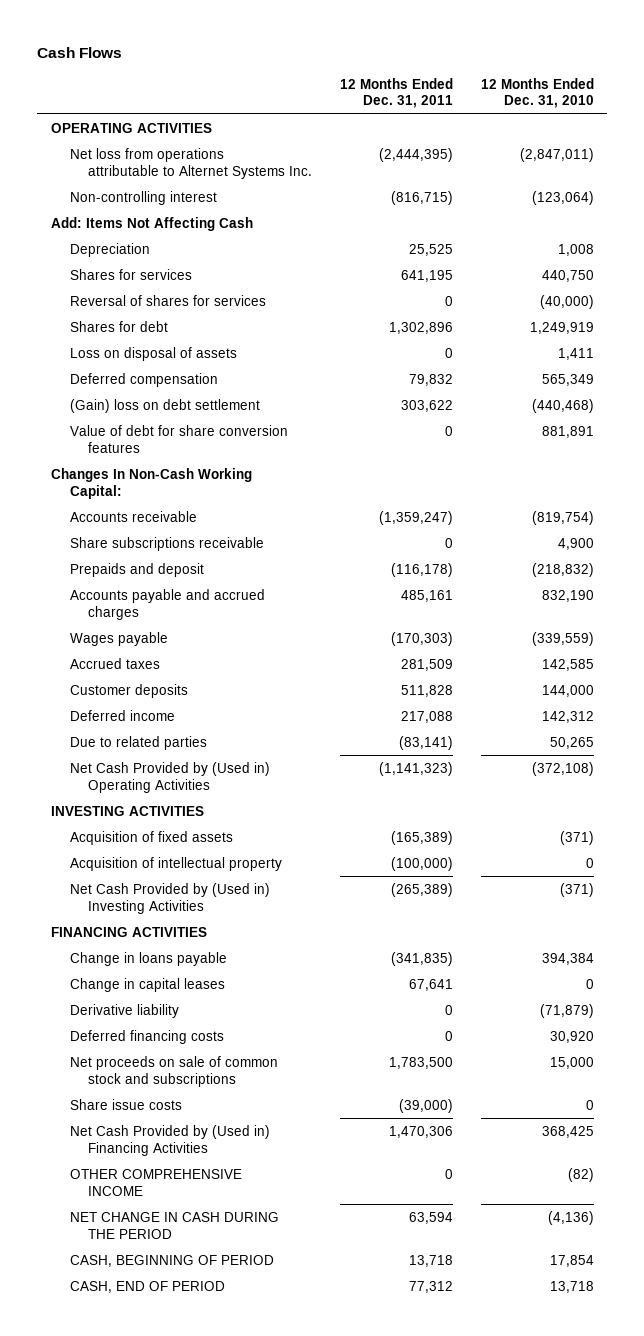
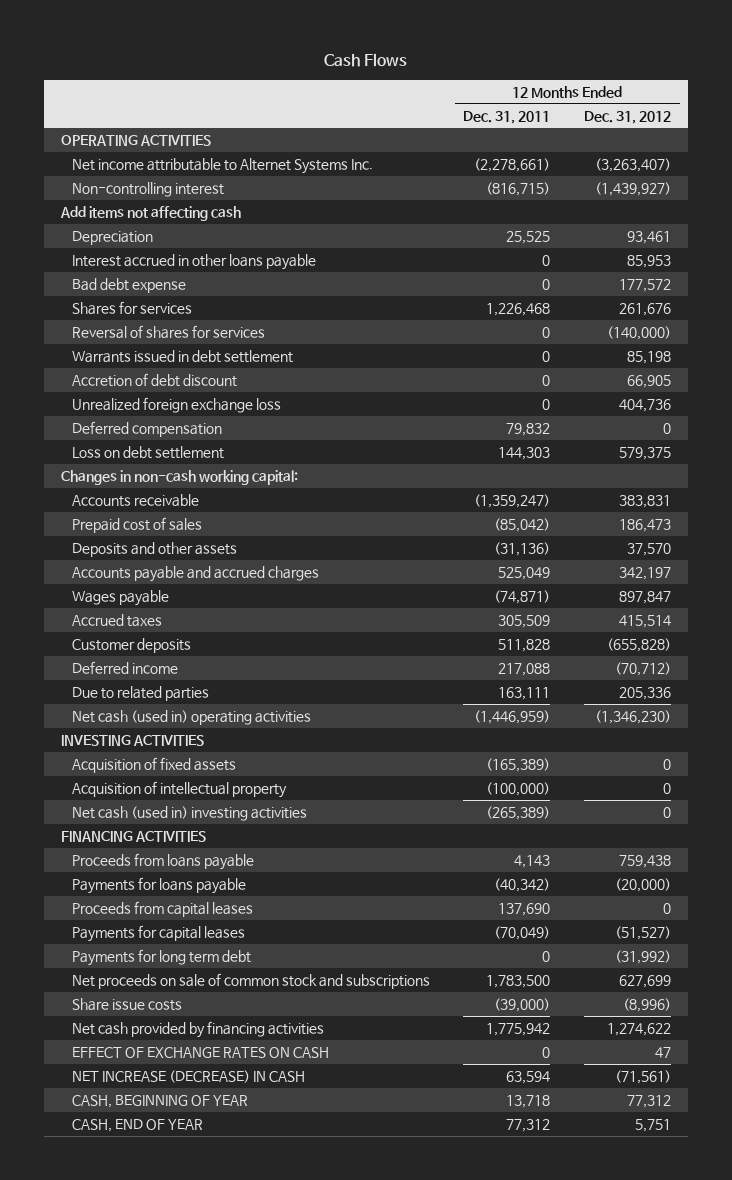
[480,77,594,109] 12 Months Ended Dec. 31, 2010 -> none
none -> [584,110,672,124] Dec. 31, 2012
[69,147,313,179] Net loss from operations attributable to Alternet Systems Inc. -> [71,157,373,174] Net income attributable to Alternet Systems Inc.
[379,147,454,162] (2,444,395) -> [474,157,551,172] (2,278,661)
[50,216,253,231] Add: Items Not Affecting Cash -> [59,205,241,221] Add items not affecting cash
none -> [71,253,316,270] Interest accrued in other loans payable
none -> [71,277,186,293] Bad debt expense
[401,269,454,282] 641,195 -> [486,302,551,316] 1,226,468
[69,320,168,332] Shares for debt -> none
[69,346,237,361] Loss on disposal of assets -> none
none -> [71,349,293,363] Warrants issued in debt settlement
none -> [71,372,237,387] Accretion of debt discount
none -> [71,396,281,413] Unrealized foreign exchange loss
[69,424,288,453] Value of debt for share conversion features -> none
[69,398,260,413] (Gain) loss on debt settlement -> [71,445,224,459] Loss on debt settlement
[401,399,454,412] 303,622 -> [498,446,551,460] 144,303
[50,467,252,499] Changes In Non-Cash Working Capital: -> [60,469,298,485] Changes in non-cash working capital:
[69,536,264,551] Share subscriptions receivable -> none
[69,562,204,577] Prepaids and deposit -> none
none -> [71,516,202,533] Prepaid cost of sales
none -> [71,541,237,557] Deposits and other assets
[401,589,454,602] 485,161 -> [498,566,551,580] 525,049
[391,631,454,646] (170,303) -> [494,589,551,604] (74,871)
[401,658,454,671] 281,509 -> [498,614,551,628] 305,509
[399,735,454,750] (83,141) -> [498,686,551,700] 163,111
[69,761,270,793] Net Cash Provided by (Used in) Operating Activities -> [71,709,311,725] Net cash (used in) operating activities
[379,761,454,776] (1,141,323) -> [474,709,551,724] (1,446,959)
[69,882,270,914] Net Cash Provided by (Used in) Investing Activities -> [71,805,307,821] Net cash (used in) investing activities
[69,951,227,966] Change in loans payable -> none
[69,1003,179,1018] Derivative liability -> none
[69,1029,224,1044] Deferred financing costs -> none
none -> [71,852,254,870] Proceeds from loans payable
none -> [71,876,246,894] Payments for loans payable
[69,977,225,992] Change in capital leases -> [71,900,253,917] Proceeds from capital leases
[409,978,454,991] 67,641 -> [498,902,551,916] 137,690
none -> [71,924,245,942] Payments for capital leases
none -> [71,948,251,966] Payments for long term debt
[69,1168,242,1196] OTHER COMPREHENSIVE INCOME -> none
[69,1124,270,1156] Net Cash Provided by (Used in) Financing Activities -> [71,1020,324,1038] Net cash provided by financing activities
[389,1125,454,1138] 1,470,306 -> [486,1022,551,1036] 1,775,942
none -> [71,1046,329,1058] EFFECT OF EXCHANGE RATES ON CASH
[69,1211,279,1239] NET CHANGE IN CASH DURING THE PERIOD -> [71,1069,305,1083] NET INCREASE (DECREASE) IN CASH
[69,1254,274,1267] CASH, BEGINNING OF PERIOD -> [71,1094,248,1108] CASH, BEGINNING OF YEAR
[69,1280,225,1293] CASH, END OF PERIOD -> [71,1118,203,1132] CASH, END OF YEAR

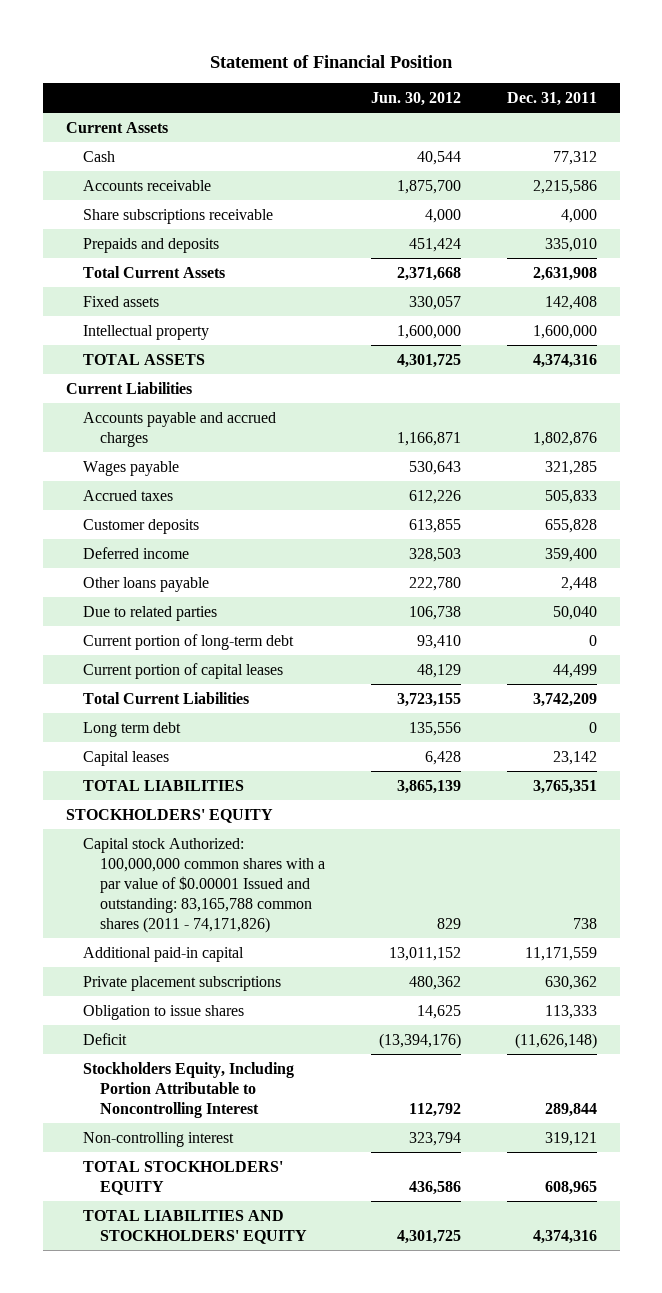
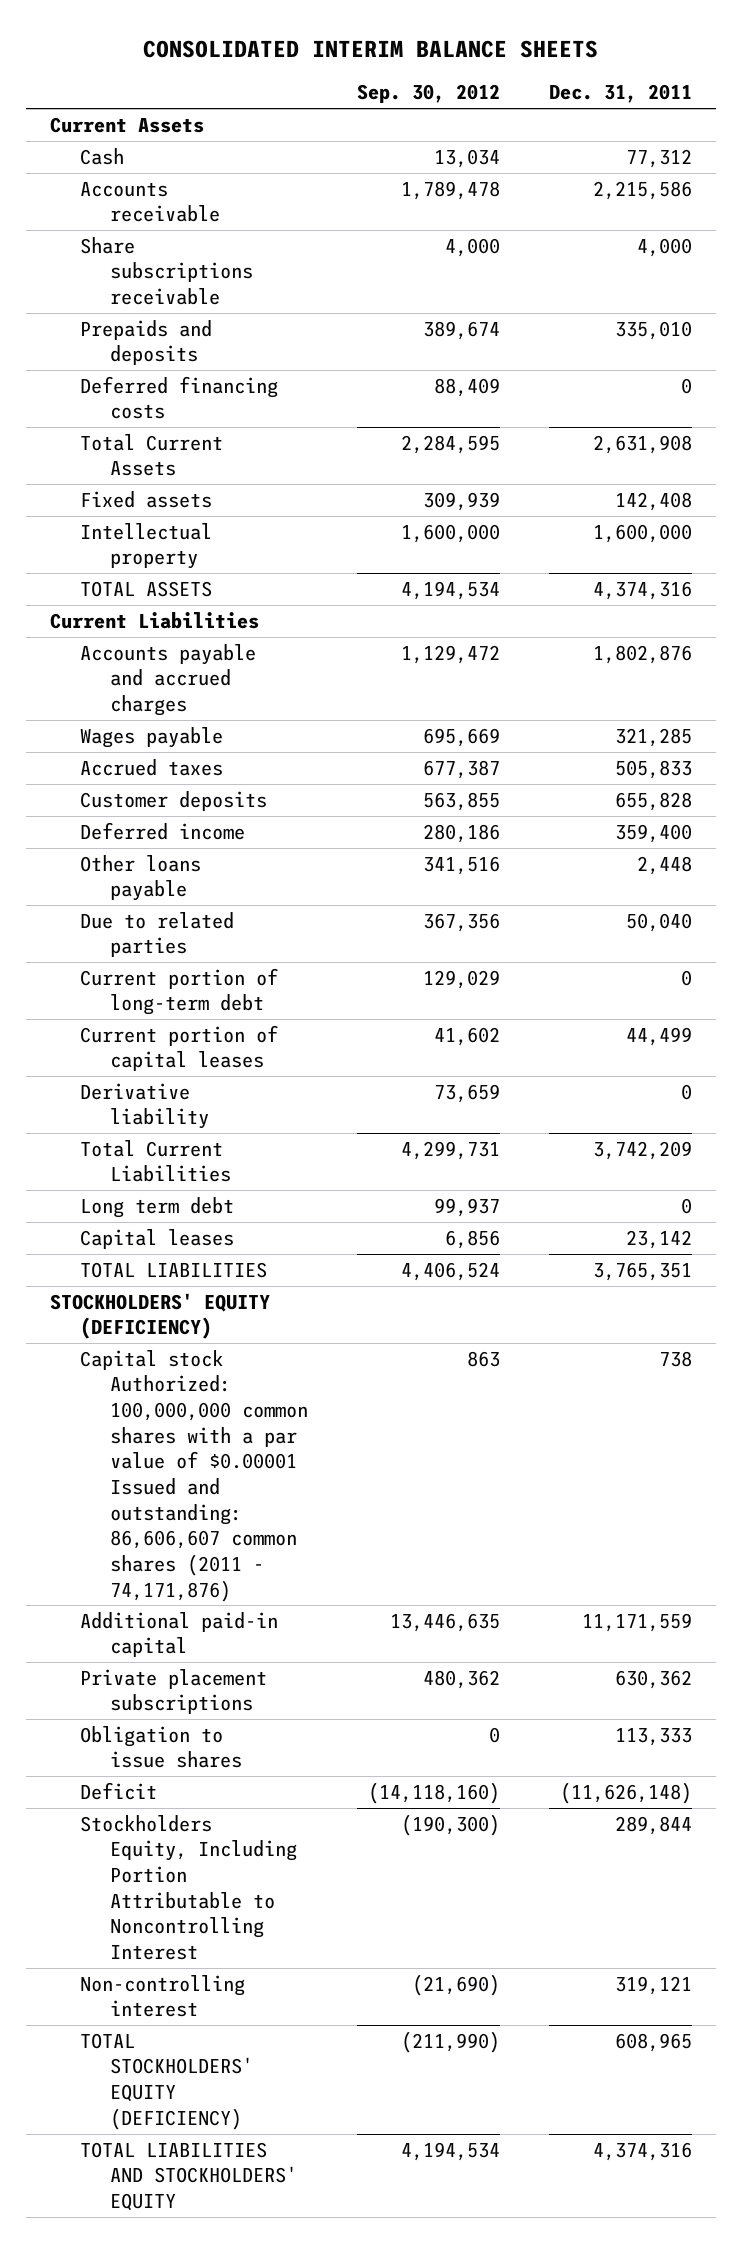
[210,54,454,68] Statement of Financial Position -> [143,39,599,58] CONSOLIDATED INTERIM BALANCE SHEETS
[370,92,461,107] Jun. 30, 2012 -> none
none -> [357,84,501,104] Sep. 30, 2012
none -> [80,375,279,420] Deferred financing costs
none -> [80,1082,210,1130] Derivative liability
[65,808,273,823] STOCKHOLDERS' EQUITY -> [50,1292,271,1340] STOCKHOLDERS' EQUITY (DEFICIENCY)
[82,837,325,934] Capital stock Authorized: 100,000,000 common shares with a par value of $0.00001 Issued and outstanding: 83,165,788 common shares (2011 - 74,171,826) -> [80,1349,309,1602] Capital stock Authorized: 100,000,000 common shares with a par value of $0.00001 Issued and outstanding: 86,606,607 common shares (2011 - 74,171,876)
[82,1160,283,1195] TOTAL STOCKHOLDERS' EQUITY -> [80,2032,254,2130] TOTAL STOCKHOLDERS' EQUITY (DEFICIENCY)

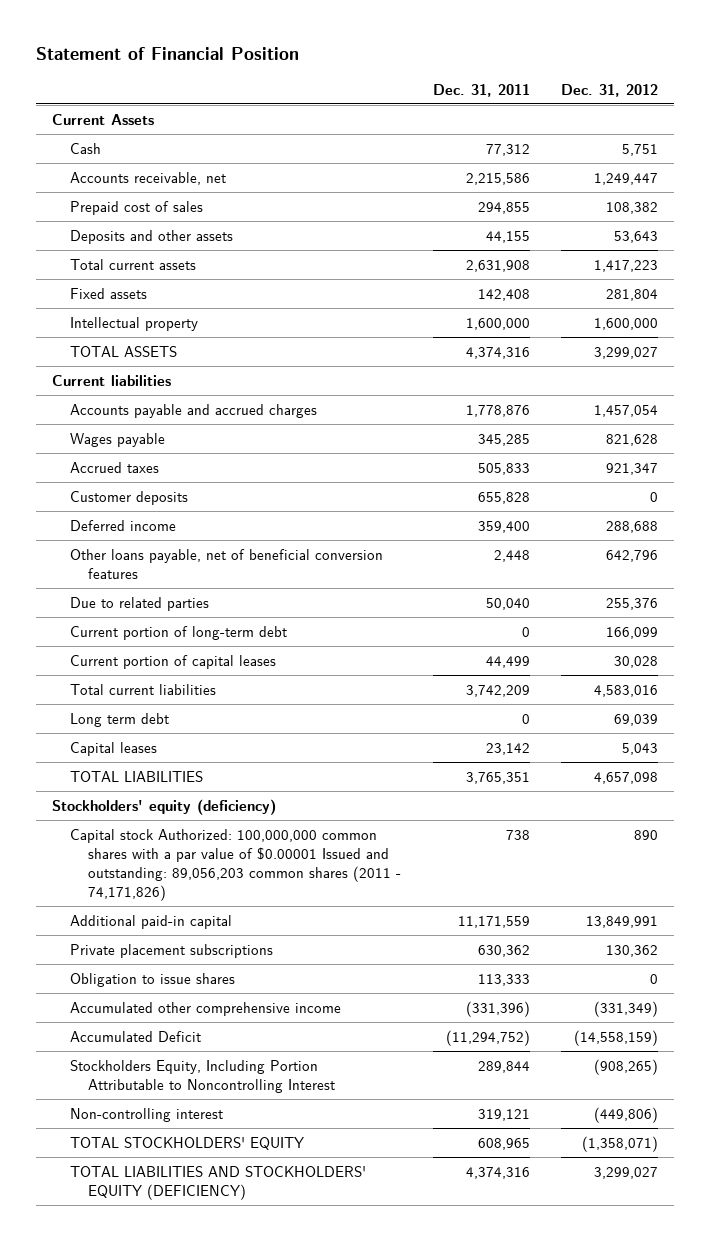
[143,39,599,58] CONSOLIDATED INTERIM BALANCE SHEETS -> [36,46,300,60] Statement of Financial Position
[357,84,501,104] Sep. 30, 2012 -> none
none -> [561,83,659,97] Dec. 31, 2012
[80,236,254,306] Share subscriptions receivable -> none
[80,319,213,366] Prepaids and deposits -> none
[80,375,279,420] Deferred financing costs -> none
[80,181,221,223] Accounts receivable -> [70,171,227,185] Accounts receivable, net
none -> [70,200,204,215] Prepaid cost of sales
none -> [70,229,234,244] Deposits and other assets
[80,433,224,477] Total Current Assets -> [70,258,197,270] Total current assets
[50,611,260,629] Current Liabilities -> [52,374,172,386] Current liabilities
[592,644,692,664] 1,802,876 -> [465,404,530,417] 1,778,876
[614,727,692,747] 321,285 -> [477,433,530,446] 345,285
[80,854,202,902] Other loans payable -> [70,548,384,579] Other loans payable, net of beneficial conversion features
[80,1082,210,1130] Derivative liability -> none
[80,1139,232,1183] Total Current Liabilities -> [70,683,217,695] Total current liabilities
[50,1292,271,1340] STOCKHOLDERS' EQUITY (DEFICIENCY) -> [52,798,277,815] Stockholders' equity (deficiency)
[80,1349,309,1602] Capital stock Authorized: 100,000,000 common shares with a par value of $0.00001 Issued and outstanding: 86,606,607 common shares (2011 - 74,171,876) -> [70,828,401,901] Capital stock Authorized: 100,000,000 common shares with a par value of $0.00001 Issued and outstanding: 89,056,203 common shares (2011 - 74,171,826)
none -> [70,1001,342,1016] Accumulated other comprehensive income
[80,1781,158,1800] Deficit -> [70,1030,202,1042] Accumulated Deficit
[559,1781,692,1804] (11,626,148) -> [445,1029,530,1046] (11,294,752)
[80,2032,254,2130] TOTAL STOCKHOLDERS' EQUITY (DEFICIENCY) -> [70,1136,305,1150] TOTAL STOCKHOLDERS' EQUITY
[80,2141,298,2212] TOTAL LIABILITIES AND STOCKHOLDERS' EQUITY -> [70,1165,367,1200] TOTAL LIABILITIES AND STOCKHOLDERS' EQUITY (DEFICIENCY)

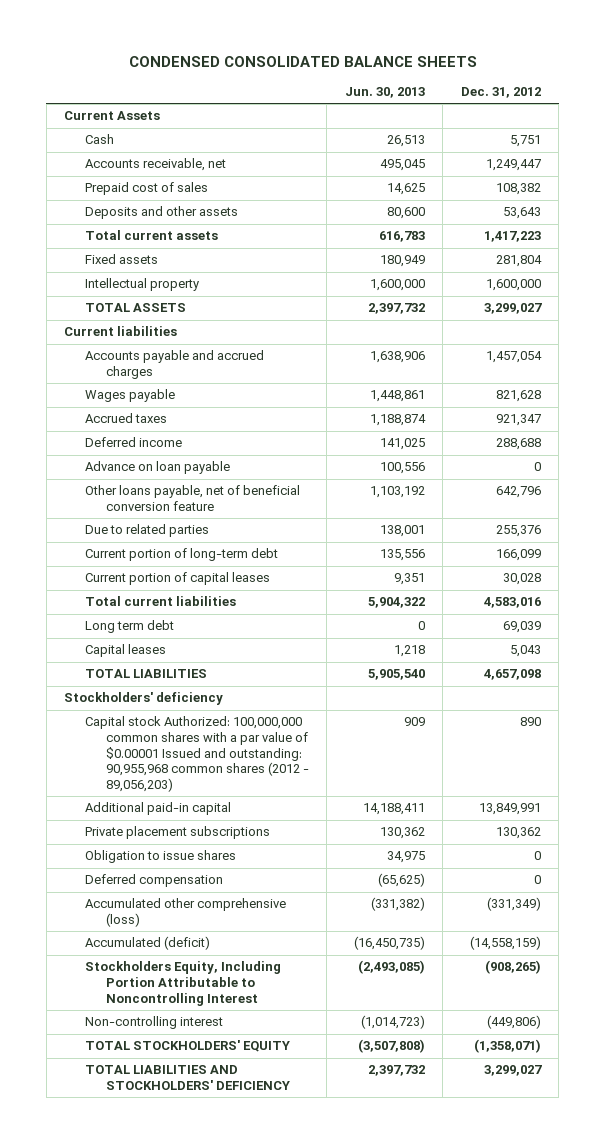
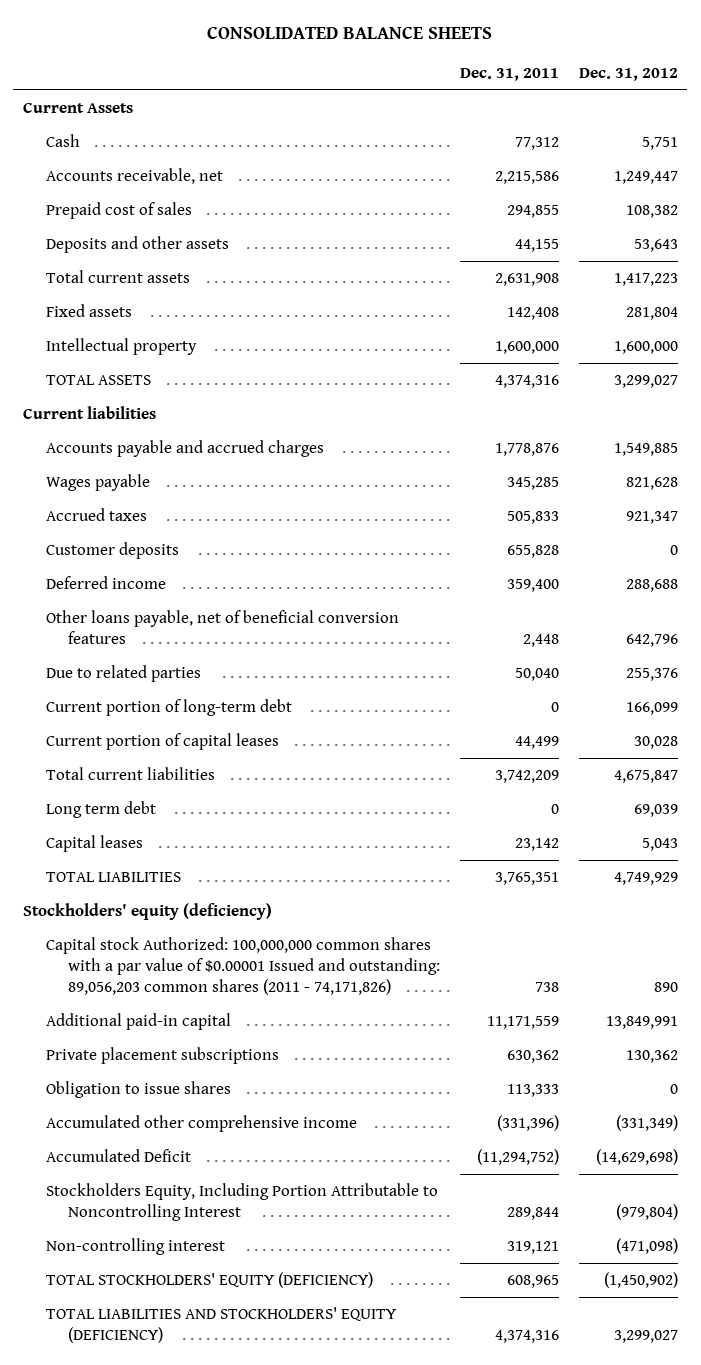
[128,55,477,67] CONDENSED CONSOLIDATED BALANCE SHEETS -> [207,26,493,40] CONSOLIDATED BALANCE SHEETS
[344,87,425,99] Jun. 30, 2013 -> none
none -> [459,67,559,81] Dec. 31, 2011
[485,351,542,364] 1,457,054 -> [613,443,678,457] 1,549,885
none -> [45,542,179,560] Customer deposits
[84,461,230,475] Advance on loan payable -> none
[84,485,300,512] Other loans payable, net of beneficial conversion feature -> [45,610,399,645] Other loans payable, net of beneficial conversion features
[483,597,541,609] 4,583,016 -> [613,770,678,784] 4,675,847
[483,669,541,681] 4,657,098 -> [613,872,678,886] 4,749,929
[64,692,224,706] Stockholders' deficiency -> [23,903,273,921] Stockholders' equity (deficiency)
[84,716,309,792] Capital stock Authorized: 100,000,000 common shares with a par value of $0.00001 Issued and outstanding: 90,955,968 common shares (2012 - 89,056,203) -> [45,937,440,996] Capital stock Authorized: 100,000,000 common shares with a par value of $0.00001 Issued and outstanding: 89,056,203 common shares (2011 - 74,171,826)
[84,874,223,888] Deferred compensation -> none
[84,898,286,928] Accumulated other comprehensive (loss) -> [45,1115,357,1133] Accumulated other comprehensive income
[84,936,210,951] Accumulated (deficit) -> [45,1149,191,1163] Accumulated Deficit
[469,936,541,951] (14,558,159) -> [595,1149,678,1166] (14,629,698)
[484,960,541,975] (908,265) -> [615,1204,678,1221] (979,804)
[486,1015,541,1030] (449,806) -> [615,1238,678,1255] (471,098)
[84,1040,290,1053] TOTAL STOCKHOLDERS' EQUITY -> [45,1272,373,1289] TOTAL STOCKHOLDERS' EQUITY (DEFICIENCY)
[473,1039,541,1054] (1,358,071) -> [603,1272,678,1289] (1,450,902)
[84,1065,290,1091] TOTAL LIABILITIES AND STOCKHOLDERS' DEFICIENCY -> [45,1307,396,1344] TOTAL LIABILITIES AND STOCKHOLDERS' EQUITY (DEFICIENCY)

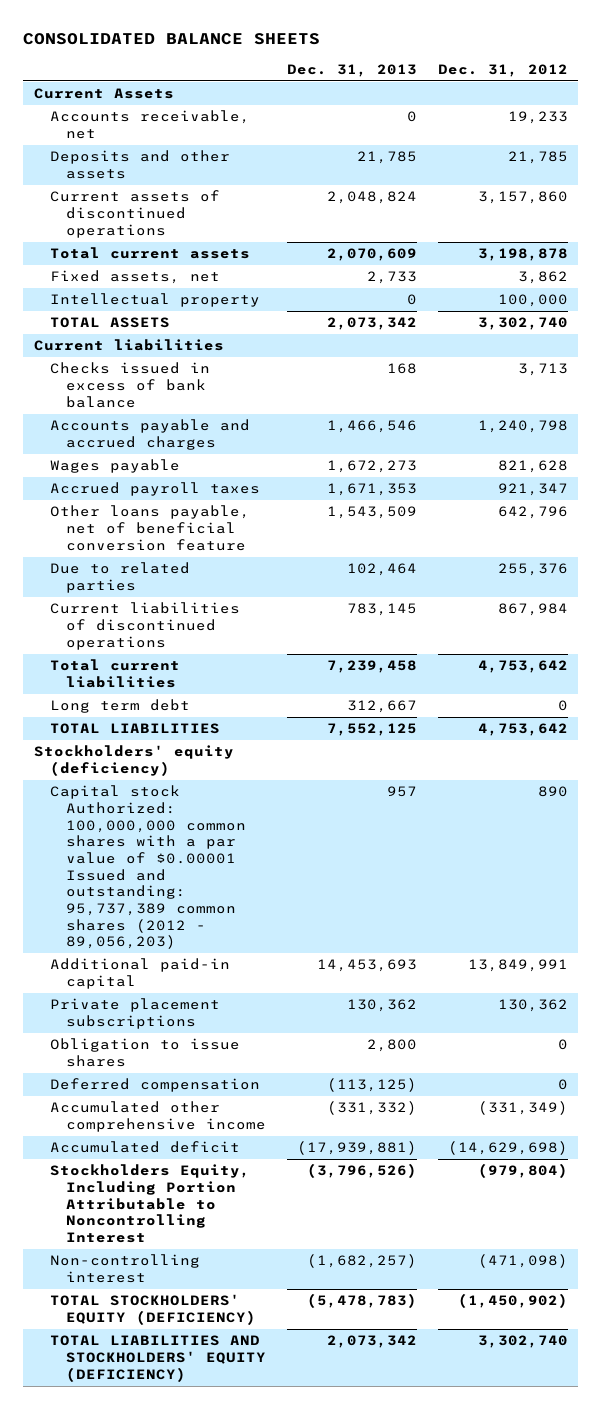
[459,67,559,81] Dec. 31, 2011 -> none
none -> [286,64,417,78] Dec. 31, 2013
[45,134,80,148] Cash -> none
[45,202,192,220] Prepaid cost of sales -> none
[613,171,678,185] 1,249,447 -> [507,111,568,125] 19,233
[633,239,678,253] 53,643 -> [507,151,568,165] 21,785
none -> [49,190,220,238] Current assets of discontinued operations
[613,273,678,287] 1,417,223 -> [477,248,568,262] 3,198,878
[45,304,132,318] Fixed assets -> [49,270,220,285] Fixed assets, net
[625,307,678,321] 281,804 -> [517,271,568,285] 3,862
[613,341,678,355] 1,600,000 -> [497,294,568,308] 100,000
[613,375,678,389] 3,299,027 -> [477,317,568,331] 3,302,740
none -> [49,362,210,408] Checks issued in excess of bank balance
[613,443,678,457] 1,549,885 -> [477,420,568,434] 1,240,798
[45,542,179,560] Customer deposits -> none
[45,576,166,590] Deferred income -> none
[45,508,147,522] Accrued taxes -> [49,482,260,497] Accrued payroll taxes
[45,610,399,645] Other loans payable, net of beneficial conversion features -> [49,505,250,551] Other loans payable, net of beneficial conversion feature
[45,699,292,717] Current portion of long-term debt -> none
[45,733,279,751] Current portion of capital leases -> none
[45,835,143,853] Capital leases -> none
none -> [49,602,240,650] Current liabilities of discontinued operations
[613,770,678,784] 4,675,847 -> [477,660,568,674] 4,753,642
[633,804,678,818] 69,039 -> [557,700,568,712] 0
[613,872,678,886] 4,749,929 -> [477,723,568,737] 4,753,642
[45,937,440,996] Capital stock Authorized: 100,000,000 common shares with a par value of $0.00001 Issued and outstanding: 89,056,203 common shares (2011 - 74,171,826) -> [49,785,247,950] Capital stock Authorized: 100,000,000 common shares with a par value of $0.00001 Issued and outstanding: 95,737,389 common shares (2012 - 89,056,203)
none -> [49,1078,260,1093] Deferred compensation
[45,1149,191,1163] Accumulated Deficit -> [49,1141,240,1154] Accumulated deficit
[613,1330,678,1344] 3,299,027 -> [477,1335,568,1349] 3,302,740

